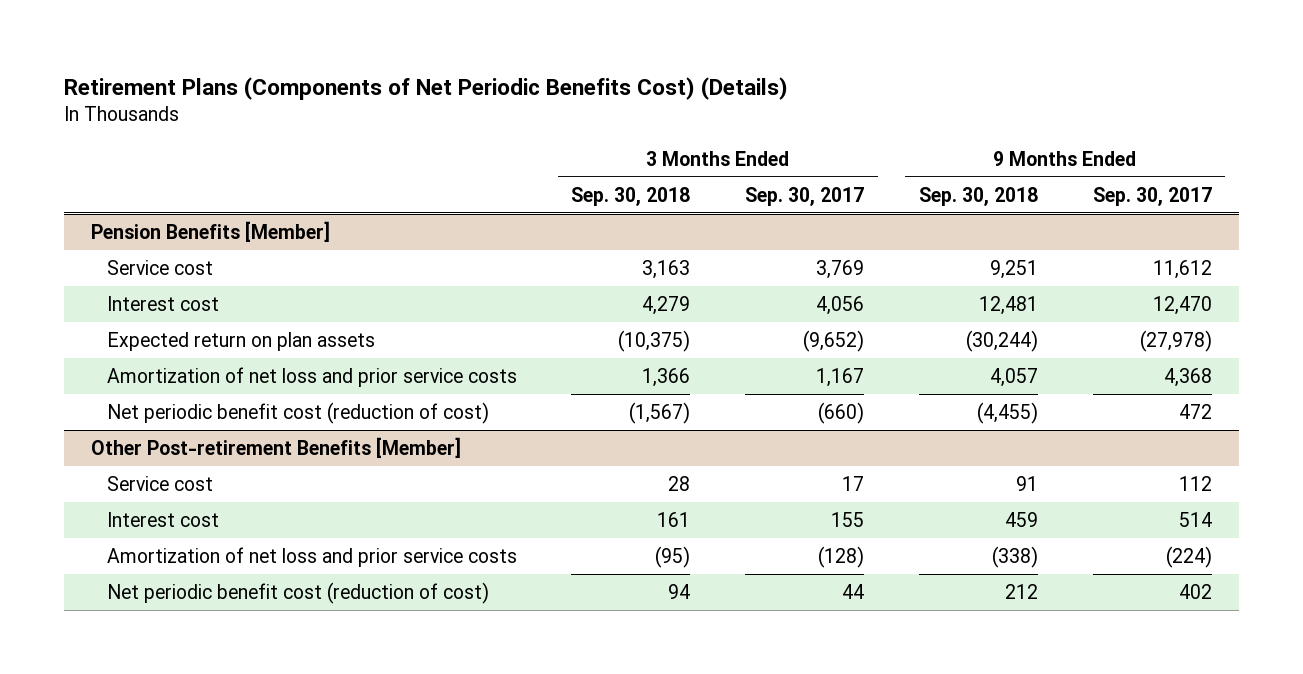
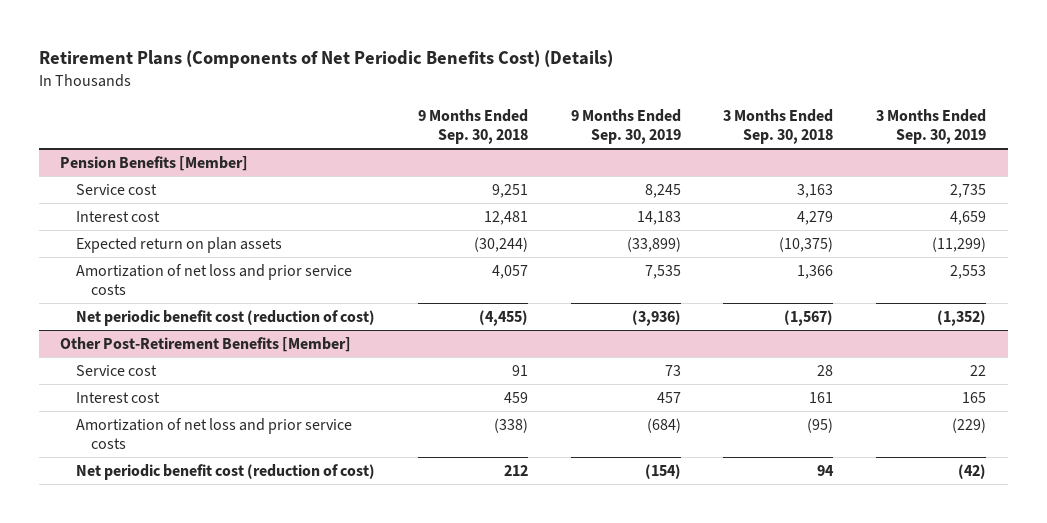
[745,186,865,206] Sep. 30, 2017 -> none
[1092,186,1212,206] Sep. 30, 2017 -> none
none -> [570,108,681,144] 9 Months Ended Sep. 30, 2019
none -> [876,108,987,144] 3 Months Ended Sep. 30, 2019
[91,437,462,459] Other Post-retirement Benefits [Member] -> [60,337,352,353] Other Post-Retirement Benefits [Member]

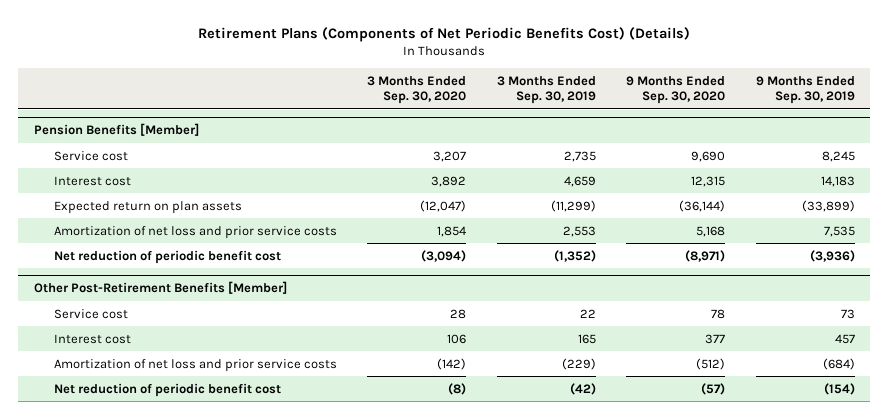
[417,108,528,144] 9 Months Ended Sep. 30, 2018 -> none
[723,108,834,144] 3 Months Ended Sep. 30, 2018 -> none
none -> [367,75,467,105] 3 Months Ended Sep. 30, 2020
none -> [626,75,726,105] 9 Months Ended Sep. 30, 2020
[75,310,375,327] Net periodic benefit cost (reduction of cost) -> [53,249,281,264] Net reduction of periodic benefit cost
[75,464,375,481] Net periodic benefit cost (reduction of cost) -> [53,382,281,397] Net reduction of periodic benefit cost

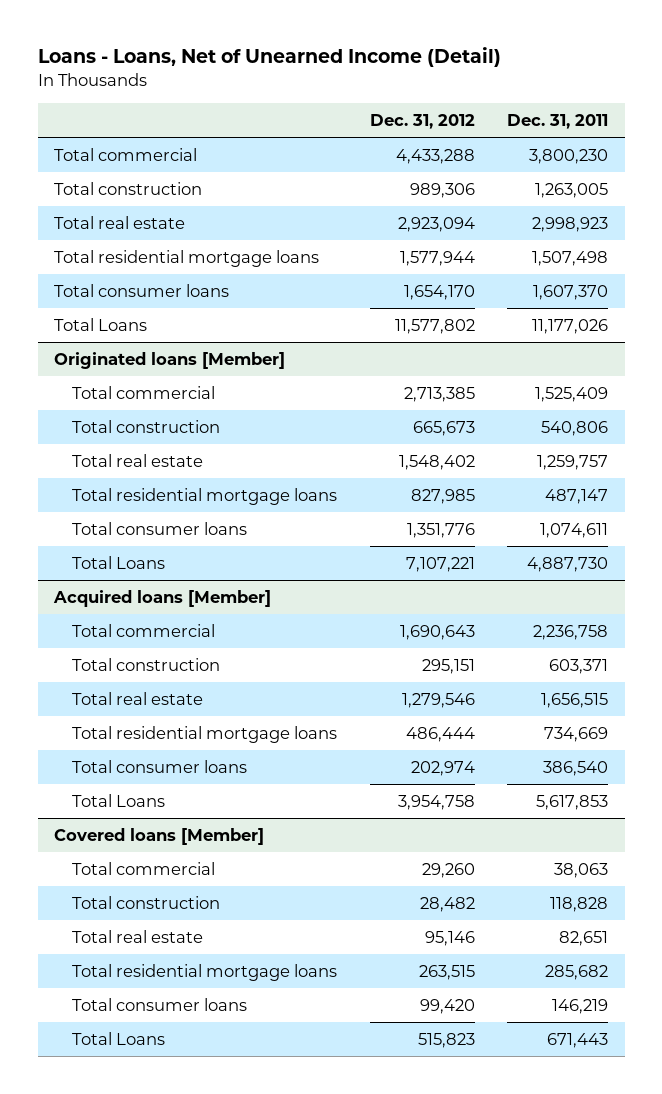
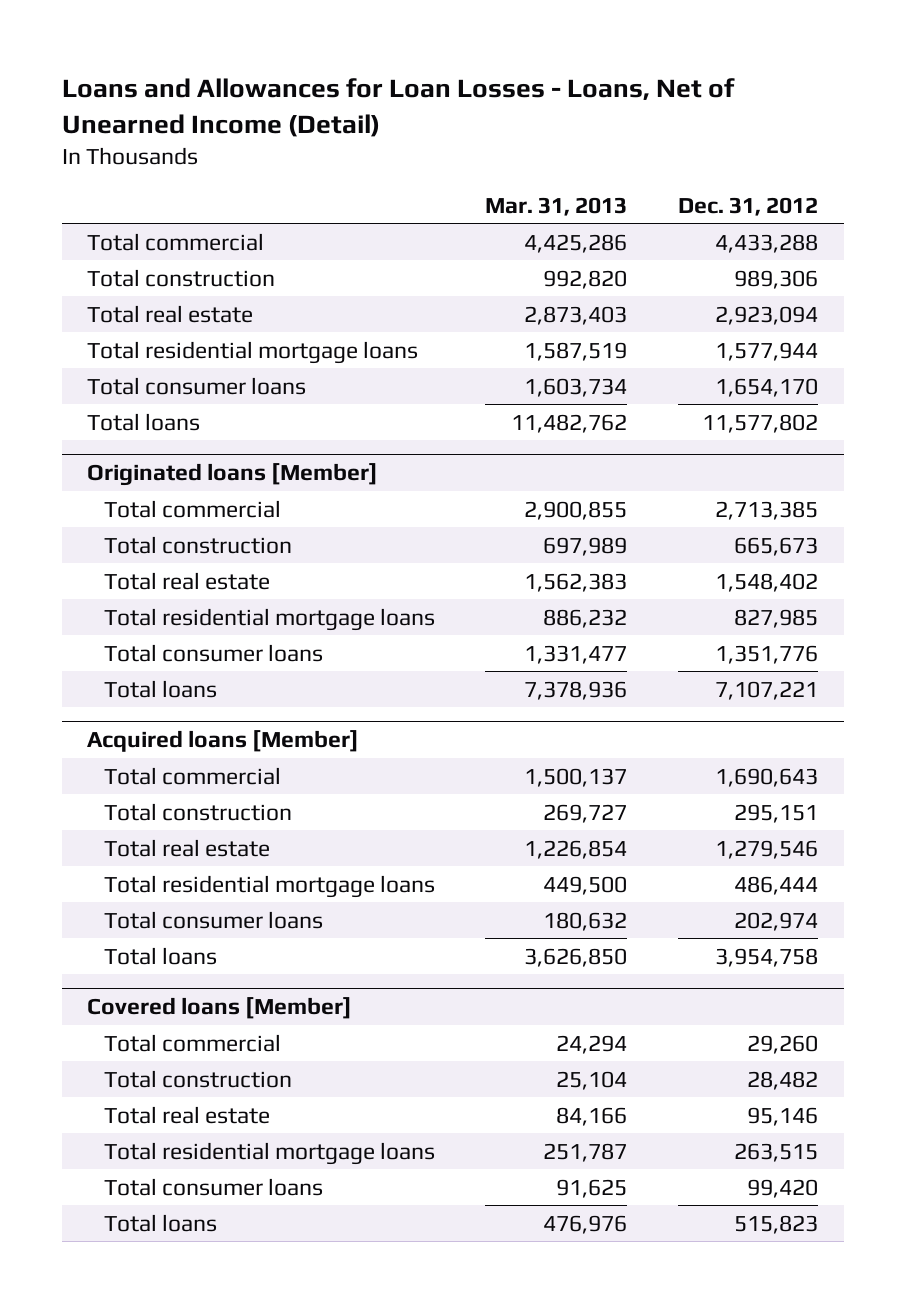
[37,47,501,68] Loans - Loans, Net of Unearned Income (Detail) -> [61,78,735,138] Loans and Allowances for Loan Losses - Loans, Net of Unearned Income (Detail)
[507,113,609,129] Dec. 31, 2011 -> none
none -> [485,196,628,216] Mar. 31, 2013
[53,318,147,332] Total Loans -> [87,412,201,431] Total loans
[72,556,166,570] Total Loans -> [103,679,217,698] Total loans
[72,794,166,808] Total Loans -> [103,946,217,965] Total loans
[72,1032,166,1046] Total Loans -> [103,1213,217,1232] Total loans

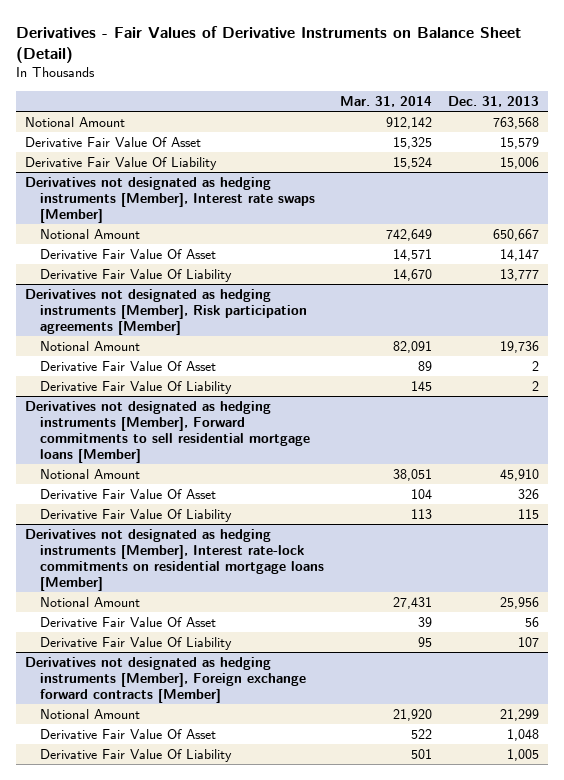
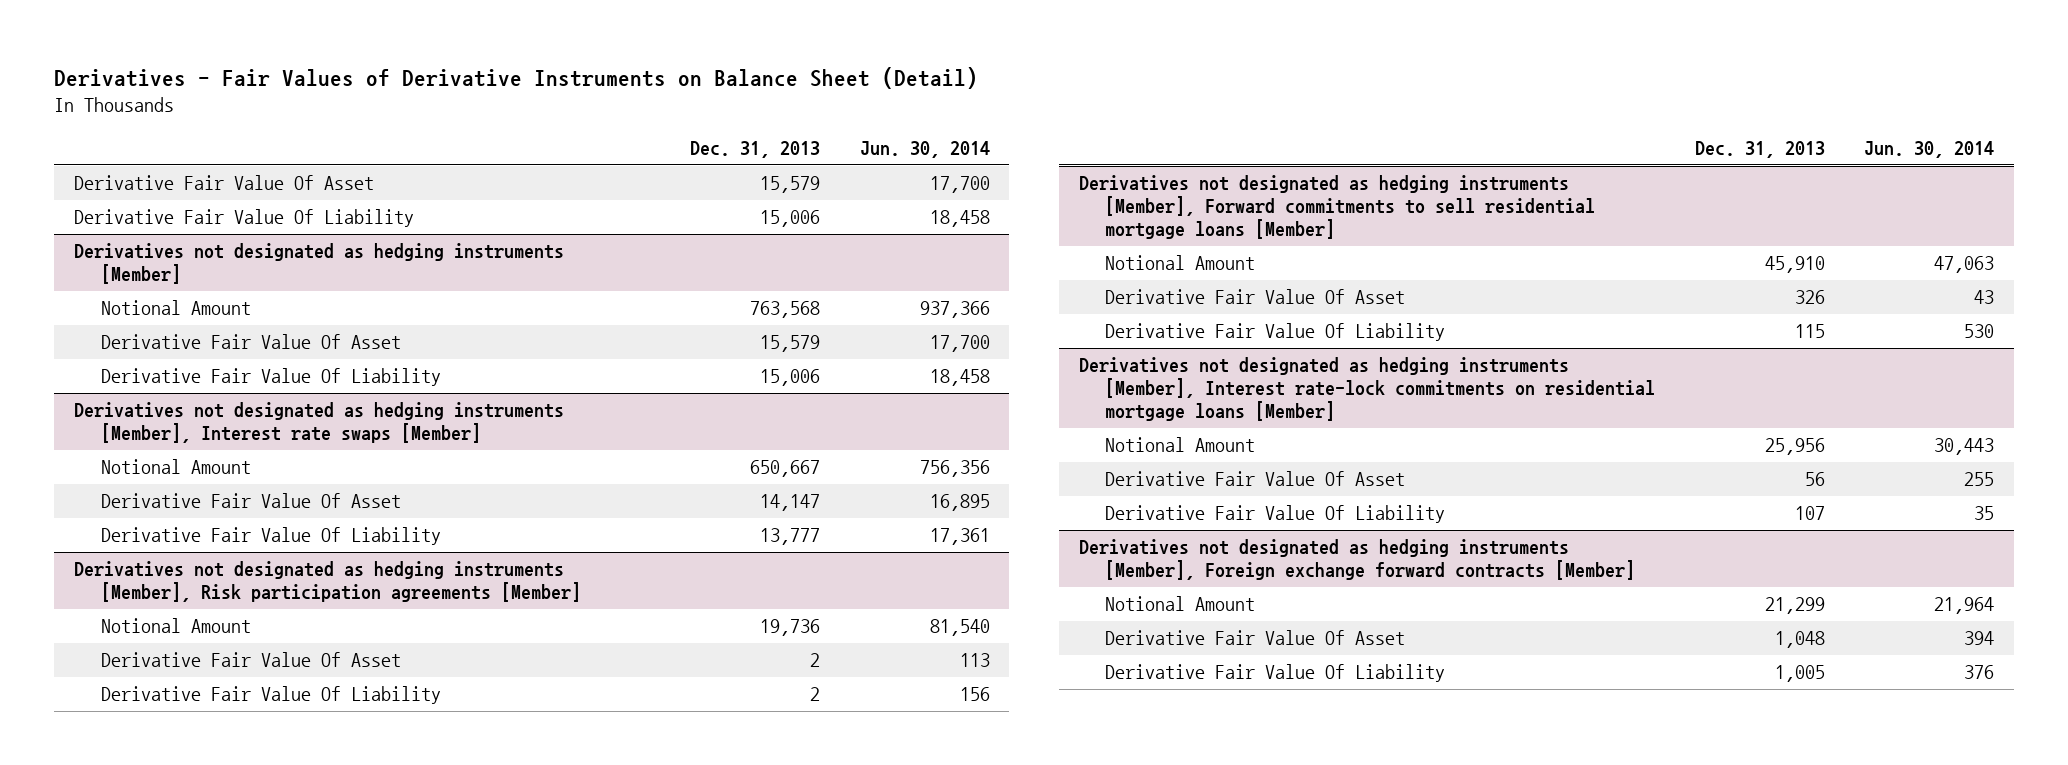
[340,96,433,108] Mar. 31, 2014 -> none
none -> [859,141,990,159] Jun. 30, 2014
none -> [73,175,374,191] Derivative Fair Value Of Asset
none -> [73,209,414,228] Derivative Fair Value Of Liability
none -> [73,243,564,285] Derivatives not designated as hedging instruments [Member]

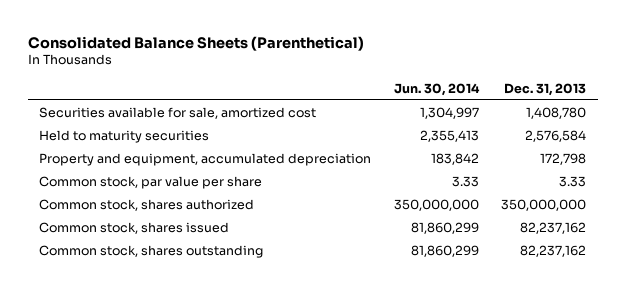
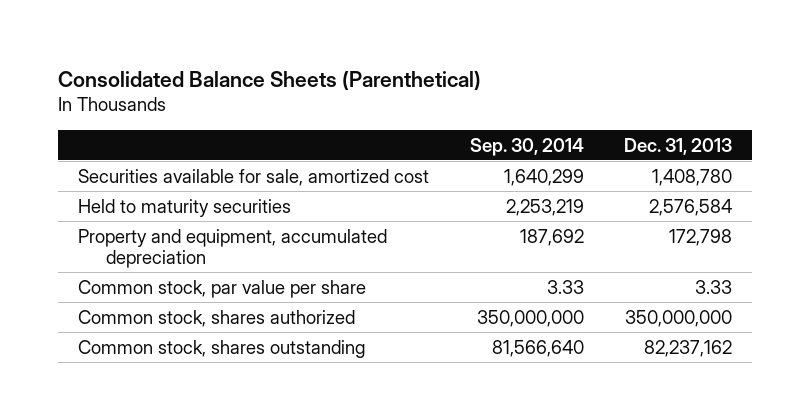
[393,82,480,96] Jun. 30, 2014 -> none
none -> [469,137,584,156] Sep. 30, 2014
[39,222,230,235] Common stock, shares issued -> none

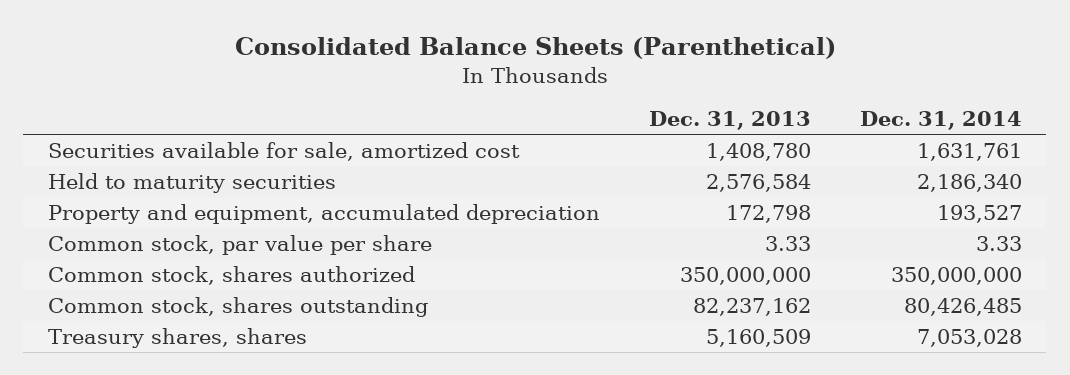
[469,137,584,156] Sep. 30, 2014 -> none
none -> [859,111,1022,131] Dec. 31, 2014
none -> [47,327,307,348] Treasury shares, shares

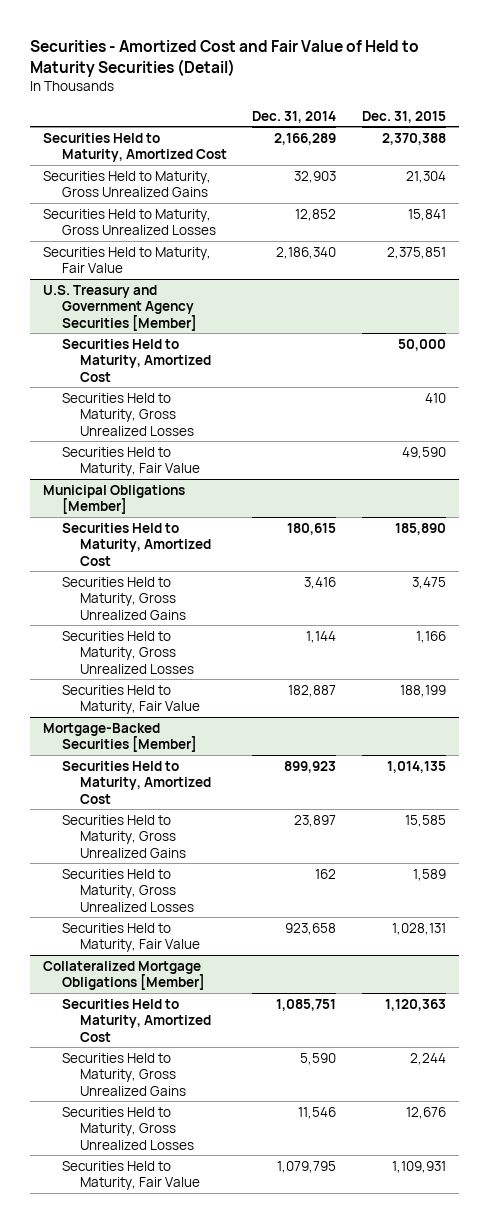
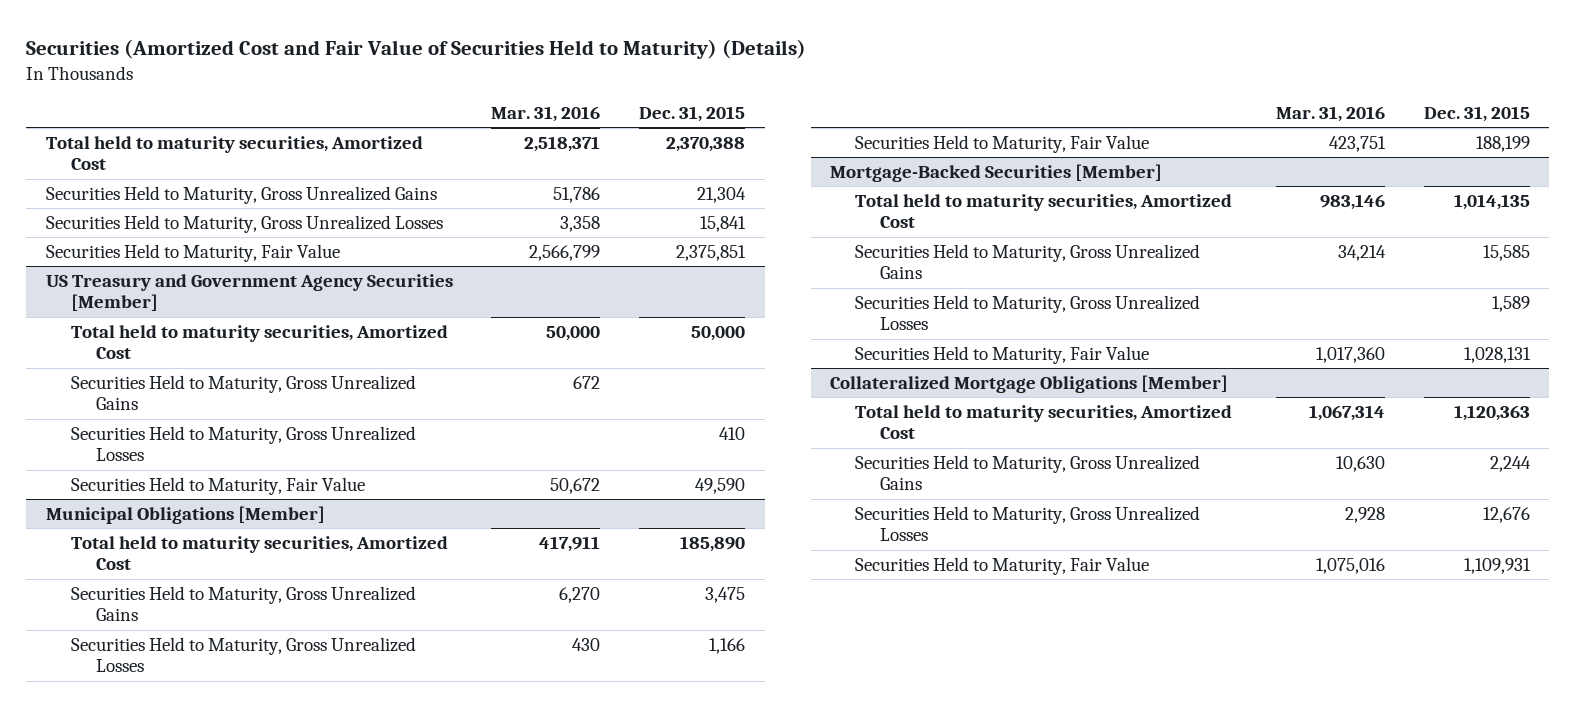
[30,39,420,77] Securities - Amortized Cost and Fair Value of Held to Maturity Securities (Detail) -> [26,38,807,59] Securities (Amortized Cost and Fair Value of Securities Held to Maturity) (Details)
[252,110,337,123] Dec. 31, 2014 -> none
none -> [491,105,601,122] Mar. 31, 2016
[43,132,227,163] Securities Held to Maturity, Amortized Cost -> [45,135,423,171] Total held to maturity securities, Amortized Cost
[43,284,197,331] U.S. Treasury and Government Agency Securities [Member] -> [45,273,453,312] US Treasury and Government Agency Securities [Member]
[61,338,212,382] Securities Held to Maturity, Amortized Cost -> [70,324,448,360] Total held to maturity securities, Amortized Cost
none -> [70,374,416,411] Securities Held to Maturity, Gross Unrealized Gains
[61,522,212,566] Securities Held to Maturity, Amortized Cost -> [70,535,448,571] Total held to maturity securities, Amortized Cost
[61,760,212,804] Securities Held to Maturity, Amortized Cost -> [855,193,1233,229] Total held to maturity securities, Amortized Cost
[61,998,212,1042] Securities Held to Maturity, Amortized Cost -> [855,404,1233,440] Total held to maturity securities, Amortized Cost

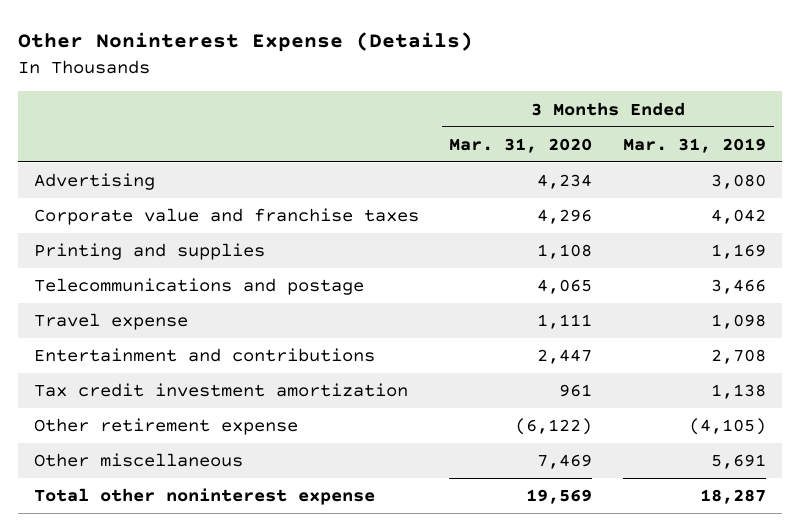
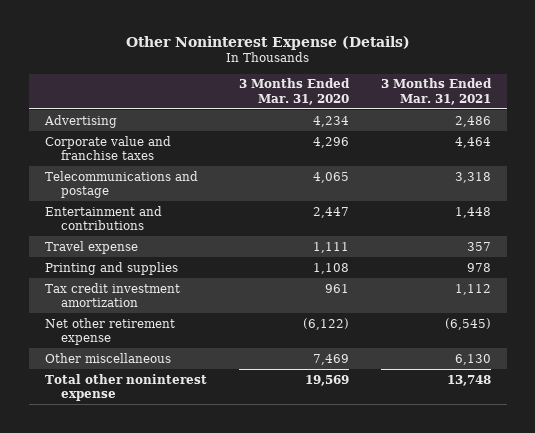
[623,137,767,153] Mar. 31, 2019 -> none
none -> [380,78,492,105] 3 Months Ended Mar. 31, 2021
[33,313,188,331] Travel expense -> [44,240,138,254] Travel expense
[33,243,265,261] Printing and supplies -> [44,261,178,275] Printing and supplies
[33,418,298,436] Other retirement expense -> [44,317,175,345] Net other retirement expense

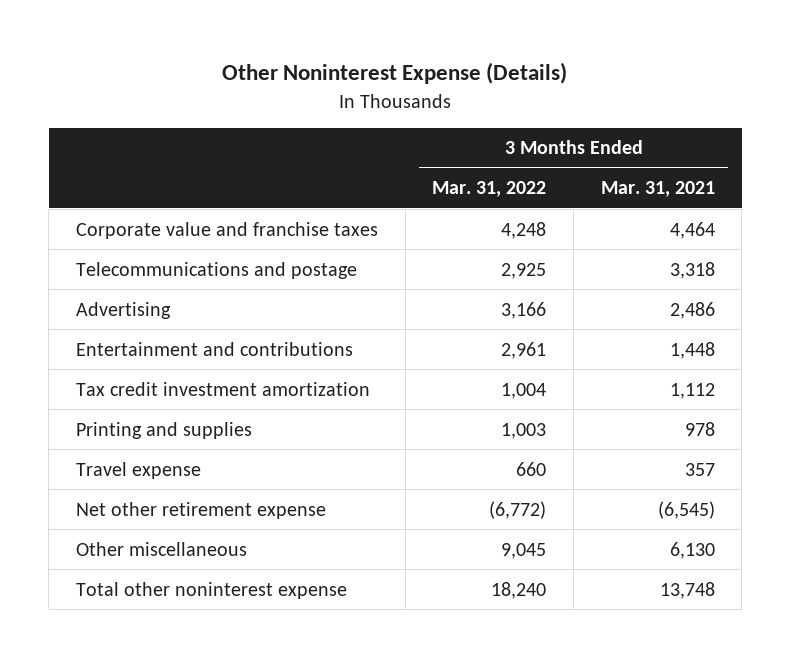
[238,78,350,105] 3 Months Ended Mar. 31, 2020 -> none
none -> [432,181,547,198] Mar. 31, 2022
[43,114,117,128] Advertising -> [76,301,172,319] Advertising
[44,261,178,275] Printing and supplies -> [76,421,253,439] Printing and supplies
[44,240,138,254] Travel expense -> [76,461,202,479] Travel expense

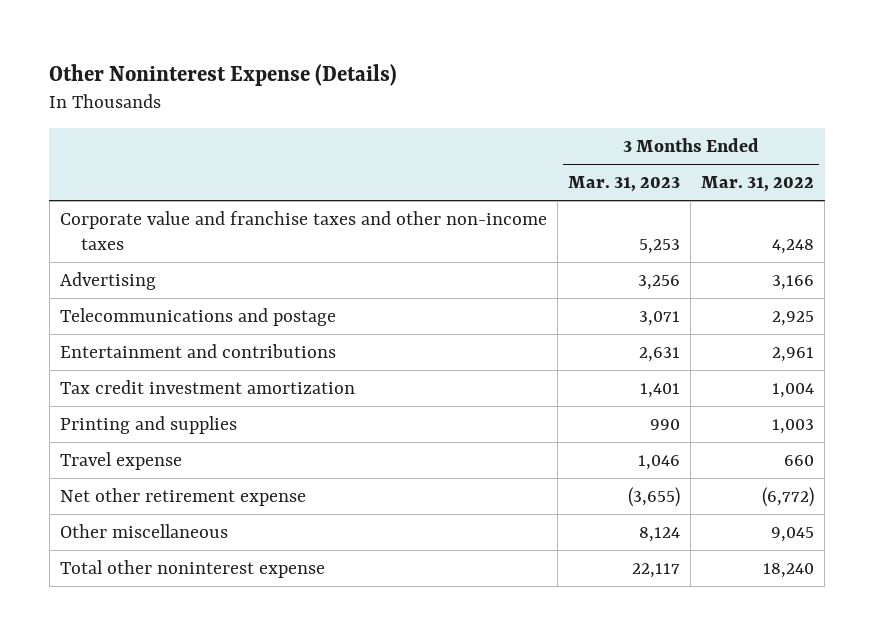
[600,181,715,198] Mar. 31, 2021 -> none
none -> [567,175,680,192] Mar. 31, 2023
[76,221,379,239] Corporate value and franchise taxes -> [59,210,547,250] Corporate value and franchise taxes and other non-income taxes
[76,261,358,279] Telecommunications and postage -> [59,307,336,326] Telecommunications and postage

